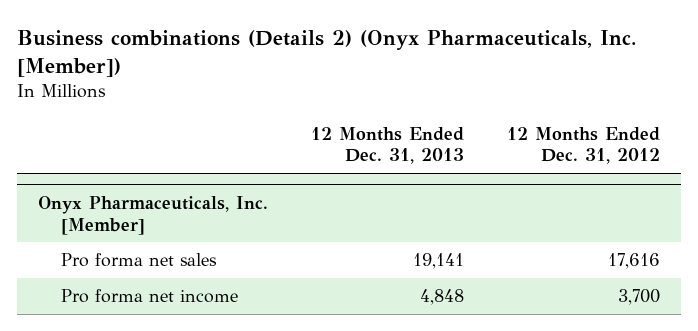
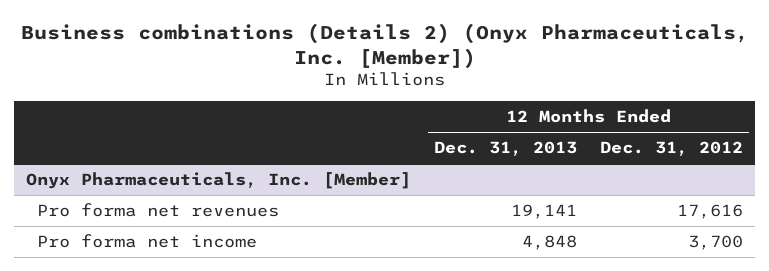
[60,253,217,268] Pro forma net sales -> [37,203,280,218] Pro forma net revenues

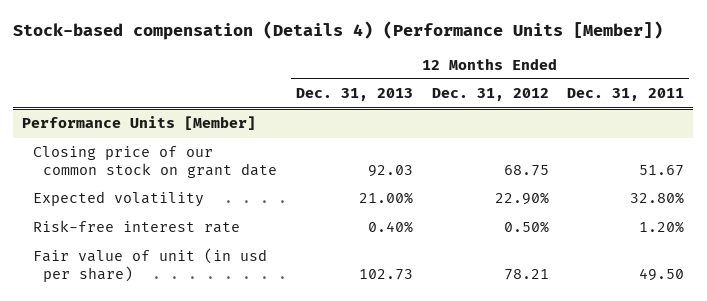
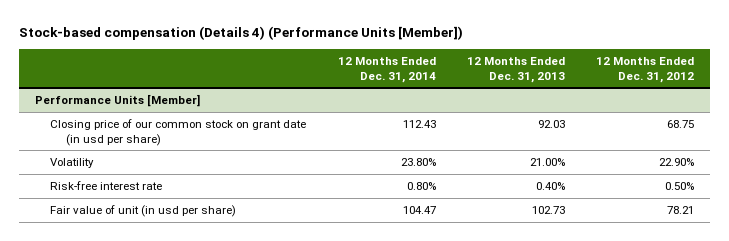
[567,88,685,102] Dec. 31, 2011 -> none
none -> [337,56,436,83] 12 Months Ended Dec. 31, 2014
[32,146,278,179] Closing price of our common stock on grant date -> [50,118,307,146] Closing price of our common stock on grant date (in usd per share)
[32,191,204,208] Expected volatility -> [50,157,95,168] Volatility

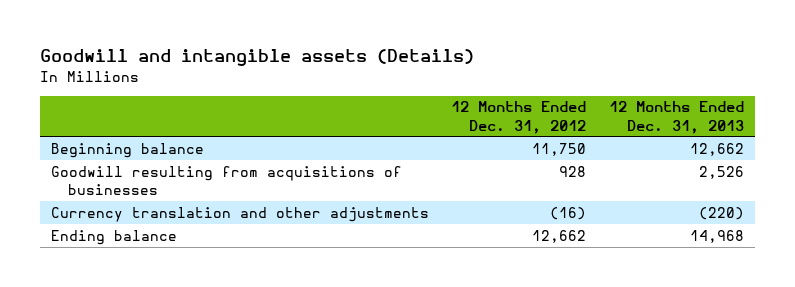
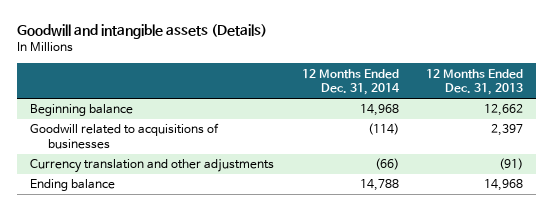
[451,101,587,134] 12 Months Ended Dec. 31, 2012 -> none
none -> [301,68,400,96] 12 Months Ended Dec. 31, 2014
[51,165,403,195] Goodwill resulting from acquisitions of businesses -> [30,123,220,150] Goodwill related to acquisitions of businesses
[698,165,744,179] 2,526 -> [490,124,523,137] 2,397
[698,206,744,220] (220) -> [498,158,523,171] (91)

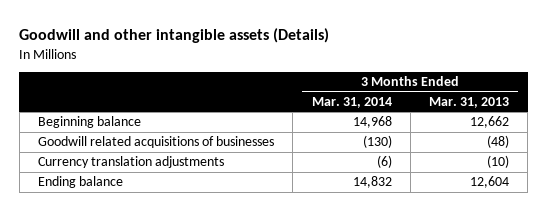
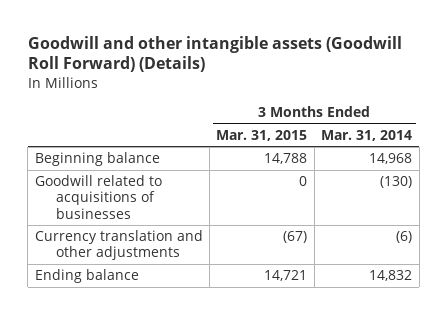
[19,28,330,44] Goodwill and other intangible assets (Details) -> [27,35,402,73] Goodwill and other intangible assets (Goodwill Roll Forward) (Details)
[429,97,510,109] Mar. 31, 2013 -> none
none -> [216,129,308,141] Mar. 31, 2015
[38,136,275,149] Goodwill related acquisitions of businesses -> [34,175,162,219] Goodwill related to acquisitions of businesses
[38,156,225,169] Currency translation adjustments -> [34,230,203,261] Currency translation and other adjustments

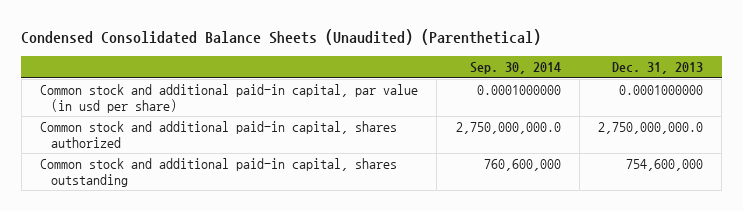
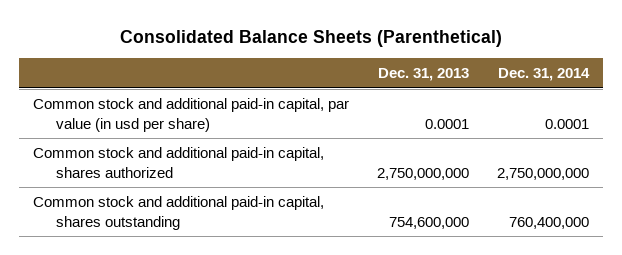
[21,29,542,46] Condensed Consolidated Balance Sheets (Unaudited) (Parenthetical) -> [120,29,503,47] Consolidated Balance Sheets (Parenthetical)
[469,62,561,75] Sep. 30, 2014 -> none
none -> [497,68,590,82] Dec. 31, 2014
[619,85,704,96] 0.0001000000 -> [425,118,470,129] 0.0001
[598,122,704,135] 2,750,000,000.0 -> [377,167,470,180] 2,750,000,000

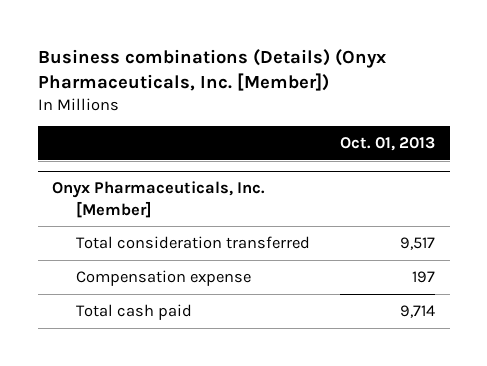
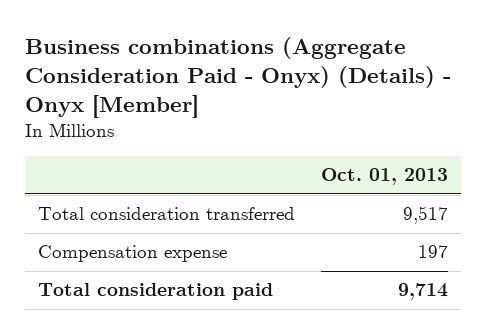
[37,48,386,91] Business combinations (Details) (Onyx Pharmaceuticals, Inc. [Member]) -> [25,37,452,119] Business combinations (Aggregate Consideration Paid - Onyx) (Details) - Onyx [Member]
[52,181,266,218] Onyx Pharmaceuticals, Inc. [Member] -> none
[76,303,193,320] Total cash paid -> [38,283,274,301] Total consideration paid

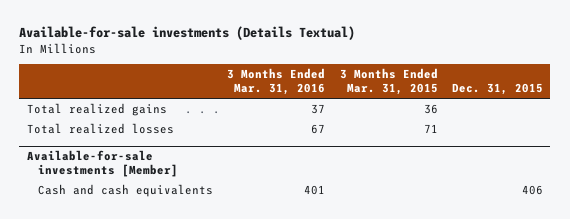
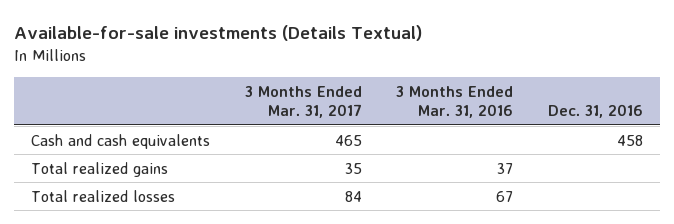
[339,68,438,96] 3 Months Ended Mar. 31, 2015 -> none
[452,83,544,96] Dec. 31, 2015 -> none
none -> [244,85,362,119] 3 Months Ended Mar. 31, 2017
none -> [548,104,644,119] Dec. 31, 2016
none -> [31,133,211,149] Cash and cash equivalents
[26,150,178,178] Available-for-sale investments [Member] -> none
[37,183,213,197] Cash and cash equivalents -> none

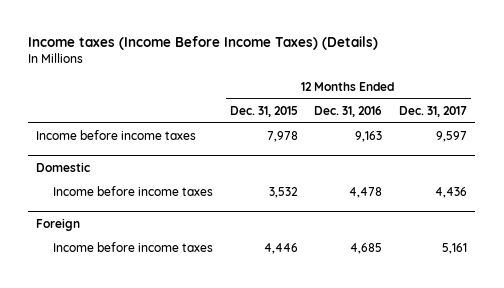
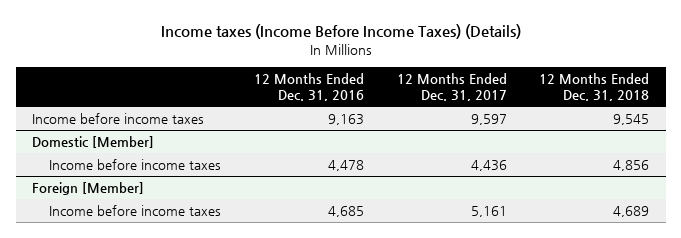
[229,106,298,118] Dec. 31, 2015 -> none
none -> [539,73,650,102] 12 Months Ended Dec. 31, 2018
[36,161,91,172] Domestic -> [32,136,155,149] Domestic [Member]
[36,217,81,231] Foreign -> [32,182,145,196] Foreign [Member]

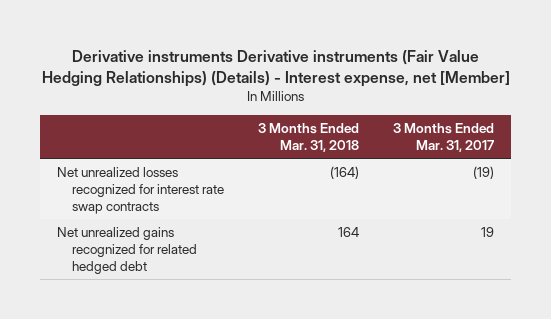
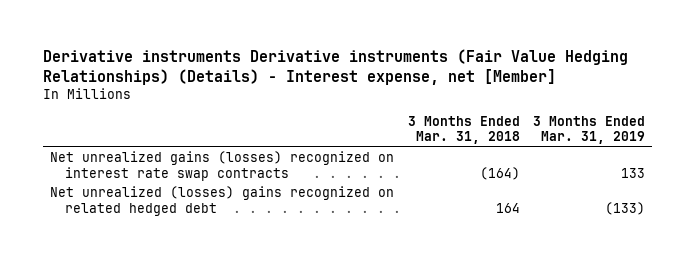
[393,122,495,152] 3 Months Ended Mar. 31, 2017 -> none
none -> [533,115,646,145] 3 Months Ended Mar. 31, 2019
[57,167,225,214] Net unrealized losses recognized for interest rate swap contracts -> [49,151,394,182] Net unrealized gains (losses) recognized on interest rate swap contracts
[57,227,198,274] Net unrealized gains recognized for related hedged debt -> [49,186,394,217] Net unrealized (losses) gains recognized on related hedged debt

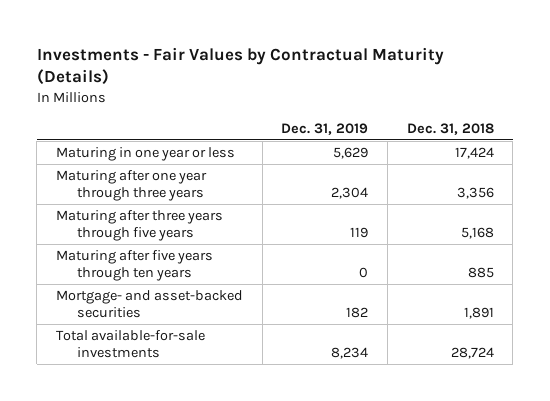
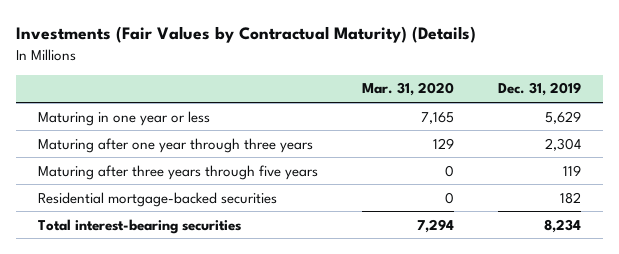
[36,46,444,86] Investments - Fair Values by Contractual Maturity (Details) -> [15,26,476,44] Investments (Fair Values by Contractual Maturity) (Details)
[406,122,494,135] Dec. 31, 2018 -> none
none -> [362,82,455,97] Mar. 31, 2020
[55,250,213,282] Maturing after five years through ten years -> none
[55,290,243,319] Mortgage- and asset-backed securities -> [37,191,277,207] Residential mortgage-backed securities
[55,330,205,359] Total available-for-sale investments -> [37,218,241,234] Total interest-bearing securities

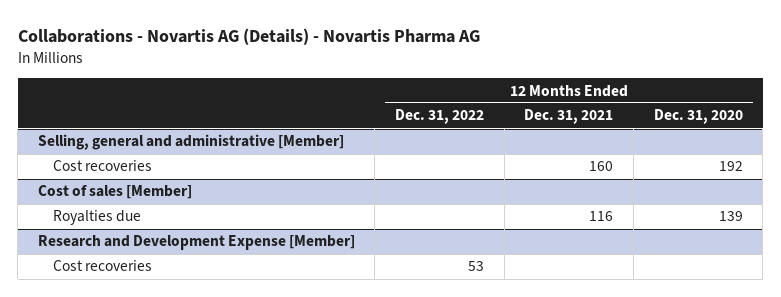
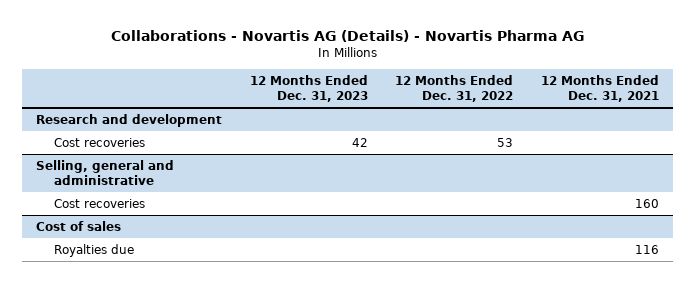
[653,109,743,125] Dec. 31, 2020 -> none
none -> [249,75,368,103] 12 Months Ended Dec. 31, 2023
none -> [35,114,222,128] Research and development
none -> [53,138,145,148] Cost recoveries
[37,134,344,151] Selling, general and administrative [Member] -> [35,160,174,185] Selling, general and administrative
[37,185,192,200] Cost of sales [Member] -> [35,221,121,232] Cost of sales
[37,235,355,251] Research and Development Expense [Member] -> none
[52,260,152,272] Cost recoveries -> none

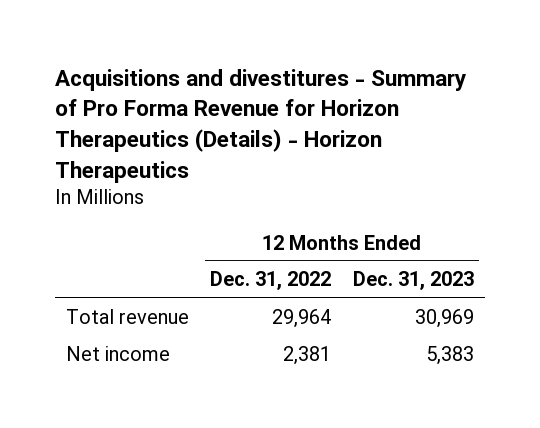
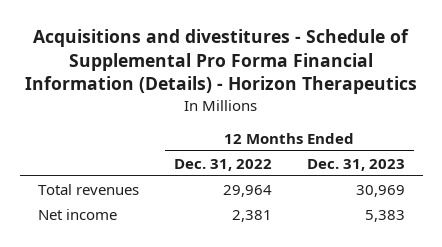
[54,68,466,183] Acquisitions and divestitures - Summary of Pro Forma Revenue for Horizon Therapeutics (Details) - Horizon Therapeutics -> [25,29,418,95] Acquisitions and divestitures - Schedule of Supplemental Pro Forma Financial Information (Details) - Horizon Therapeutics
[65,309,189,325] Total revenue -> [37,183,139,195] Total revenues

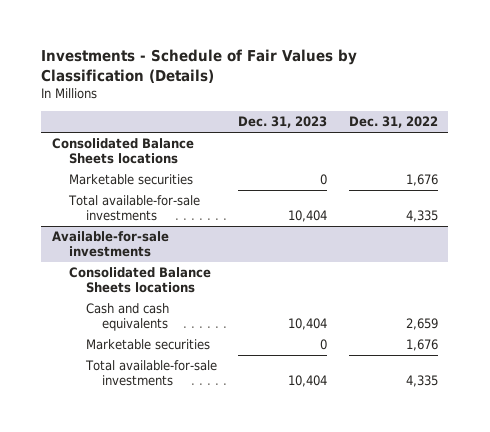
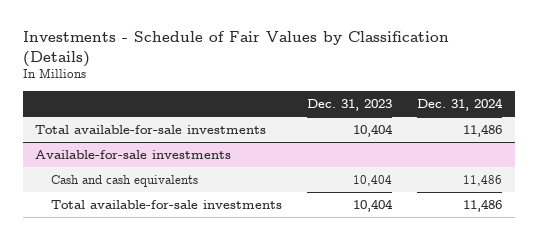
[348,116,438,129] Dec. 31, 2022 -> none
none -> [417,97,504,111] Dec. 31, 2024
[52,138,195,164] Consolidated Balance Sheets locations -> none
[68,174,193,186] Marketable securities -> none
[68,267,211,293] Consolidated Balance Sheets locations -> none
[85,339,210,351] Marketable securities -> none

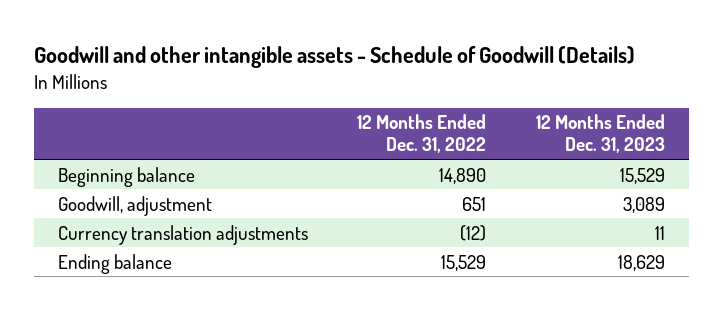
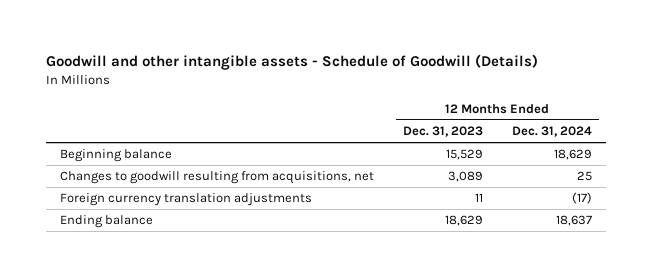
[357,114,487,154] 12 Months Ended Dec. 31, 2022 -> none
none -> [511,126,592,138] Dec. 31, 2024
[58,195,213,216] Goodwill, adjustment -> [60,171,375,185] Changes to goodwill resulting from acquisitions, net
[58,224,309,245] Currency translation adjustments -> [60,193,313,207] Foreign currency translation adjustments

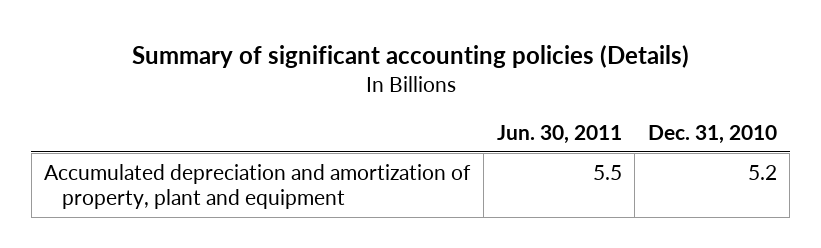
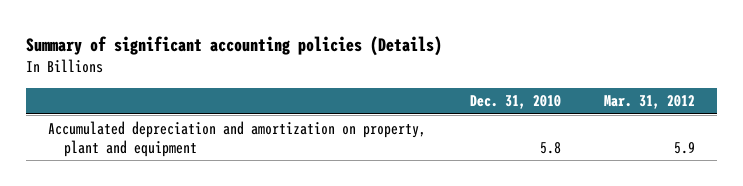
[496,124,622,144] Jun. 30, 2011 -> none
none -> [603,95,695,110] Mar. 31, 2012
[44,164,472,210] Accumulated depreciation and amortization of property, plant and equipment -> [48,120,427,157] Accumulated depreciation and amortization on property, plant and equipment
[747,165,777,181] 5.2 -> [539,141,561,154] 5.8

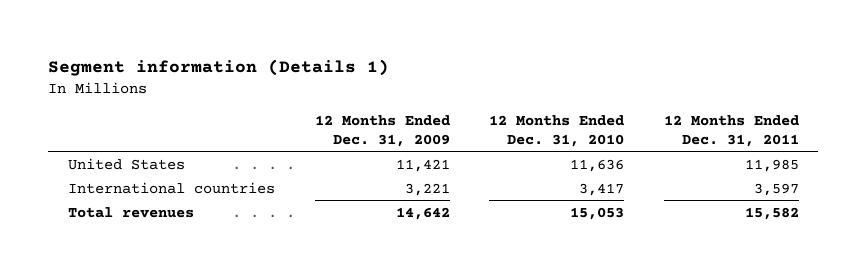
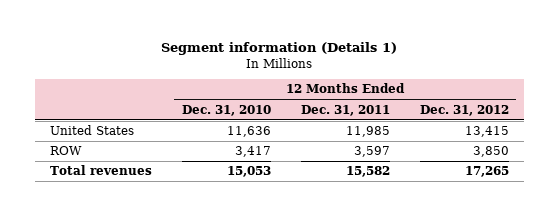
[314,115,450,147] 12 Months Ended Dec. 31, 2009 -> none
none -> [419,104,509,116] Dec. 31, 2012
[67,181,275,194] International countries -> [49,146,82,156] ROW

